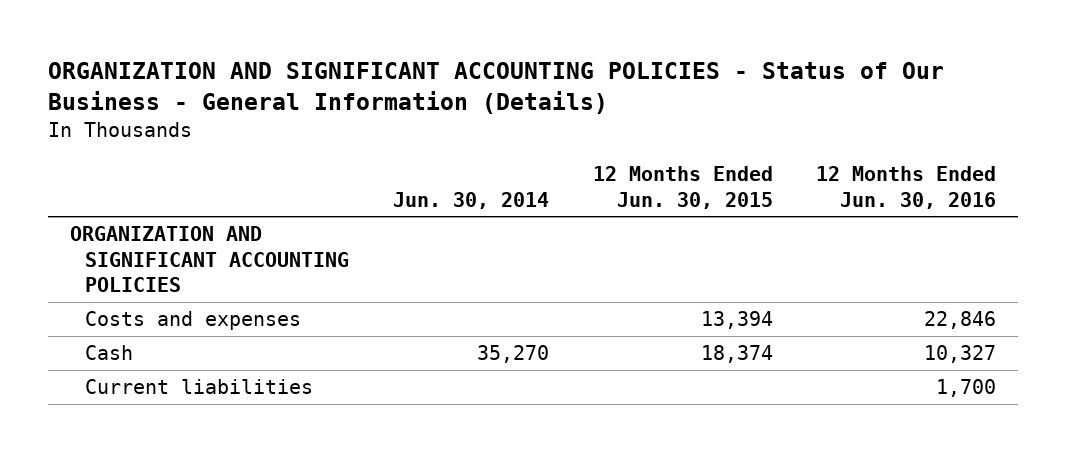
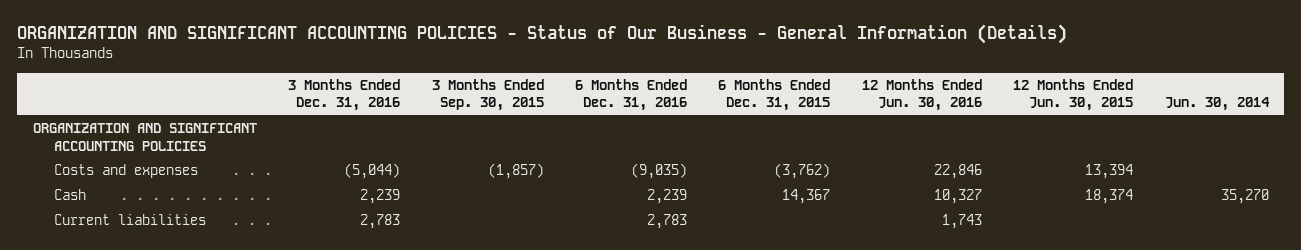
none -> [288,78,401,112] 3 Months Ended Dec. 31, 2016
none -> [431,78,544,112] 3 Months Ended Sep. 30, 2015
none -> [574,78,687,112] 6 Months Ended Dec. 31, 2016
none -> [718,78,831,112] 6 Months Ended Dec. 31, 2015
[936,379,997,398] 1,700 -> [941,214,982,230] 1,743

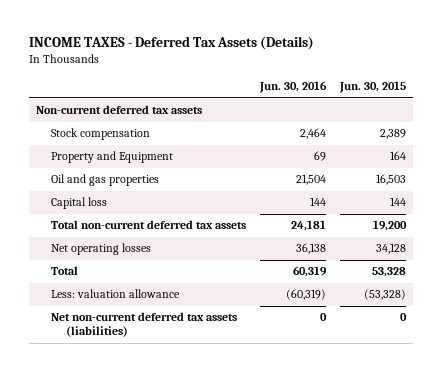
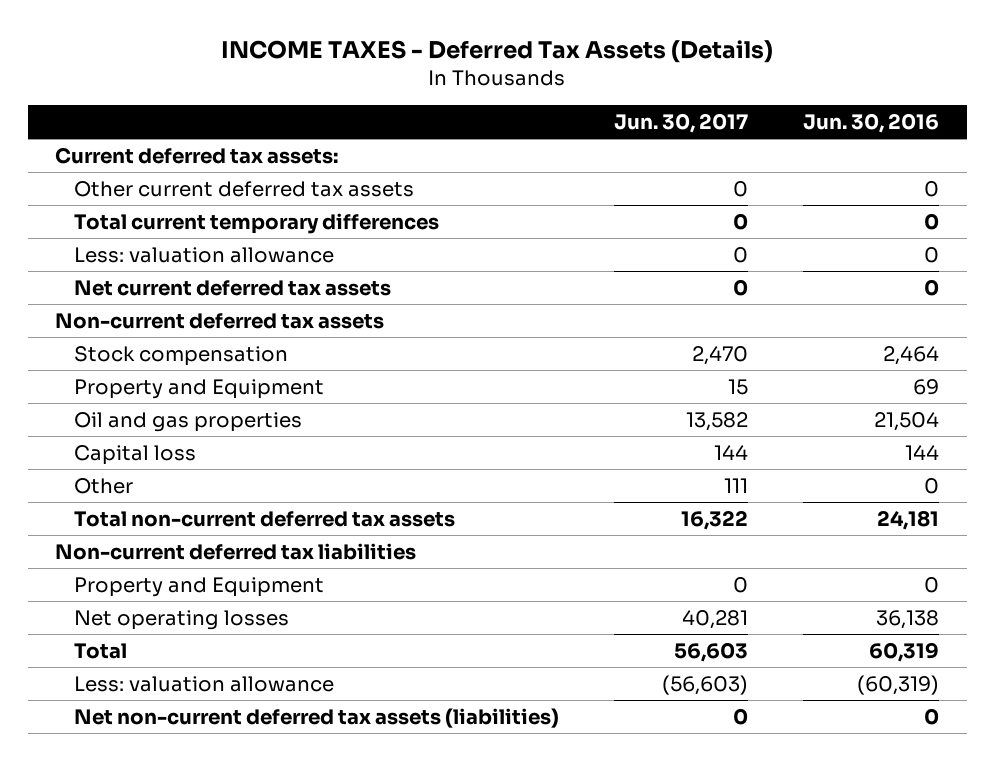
[339,81,407,94] Jun. 30, 2015 -> none
none -> [614,112,749,133] Jun. 30, 2017
none -> [55,146,339,164] Current deferred tax assets:
none -> [74,180,415,197] Other current deferred tax assets
none -> [74,212,440,234] Total current temporary differences
none -> [74,246,335,263] Less: valuation allowance
none -> [74,279,392,296] Net current deferred tax assets
none -> [74,477,134,494] Other
none -> [55,542,417,560] Non-current deferred tax liabilities
none -> [74,576,325,597] Property and Equipment

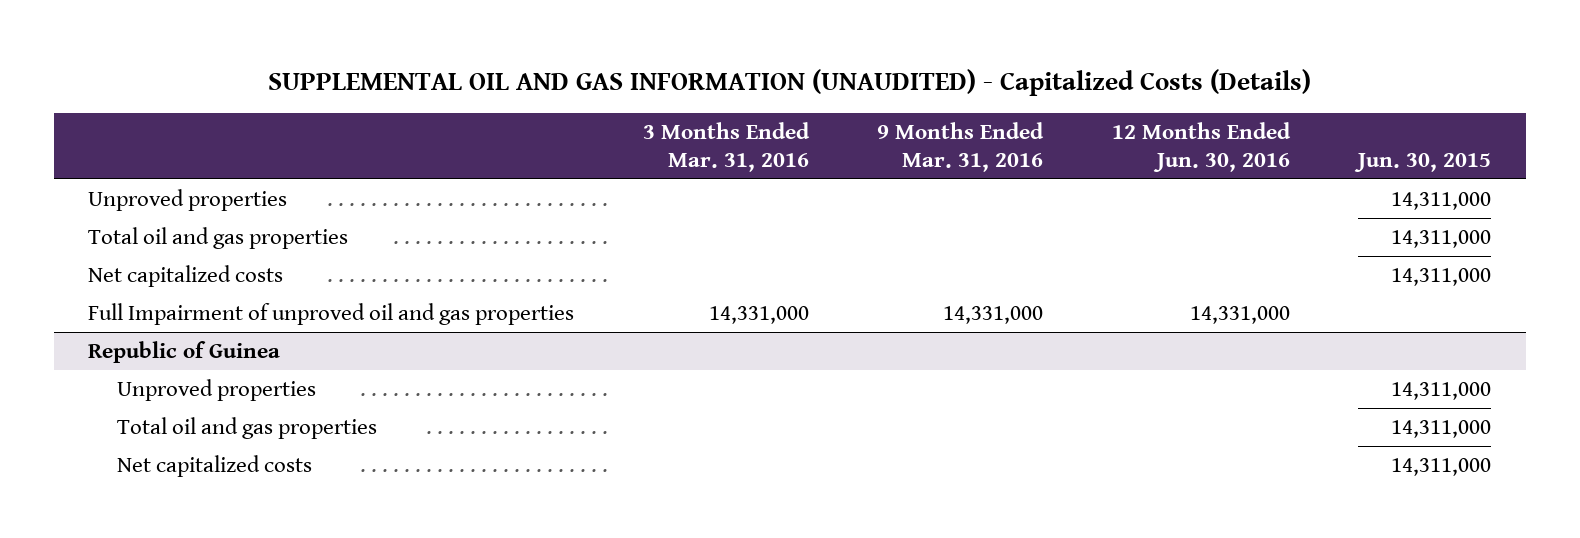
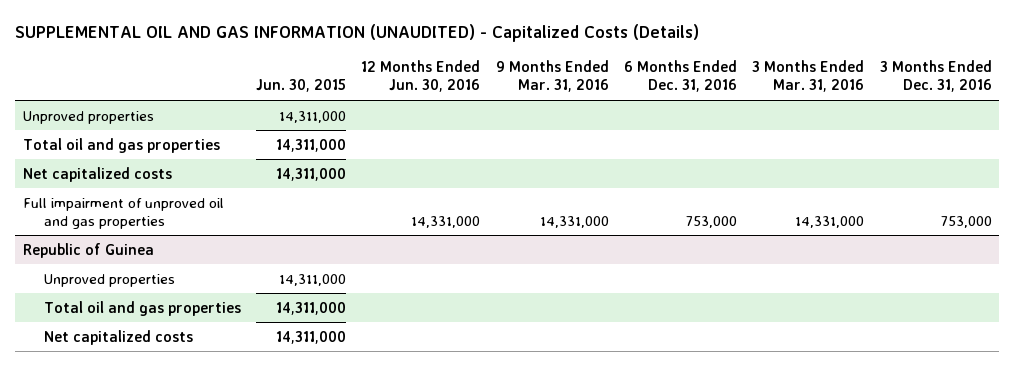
none -> [623,60,737,93] 6 Months Ended Dec. 31, 2016
none -> [879,60,992,93] 3 Months Ended Dec. 31, 2016
[88,303,575,326] Full Impairment of unproved oil and gas properties -> [22,197,224,229] Full impairment of unproved oil and gas properties

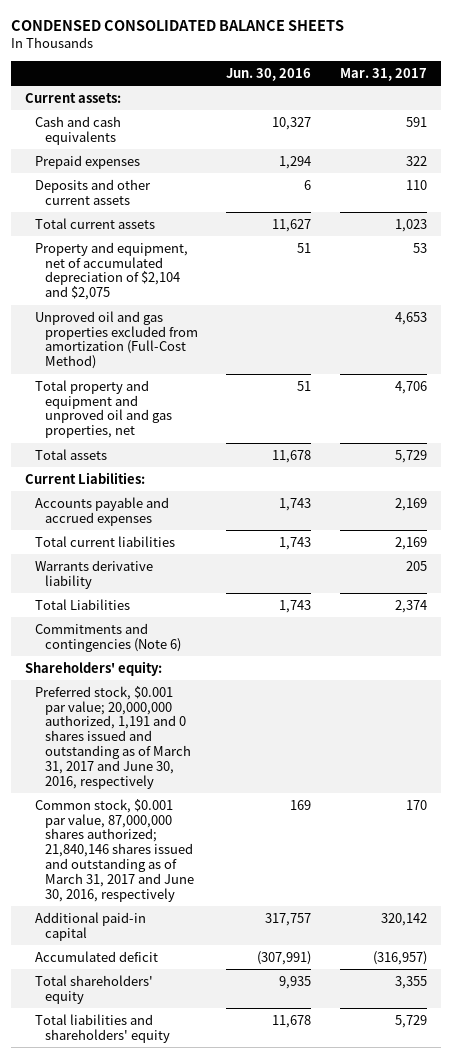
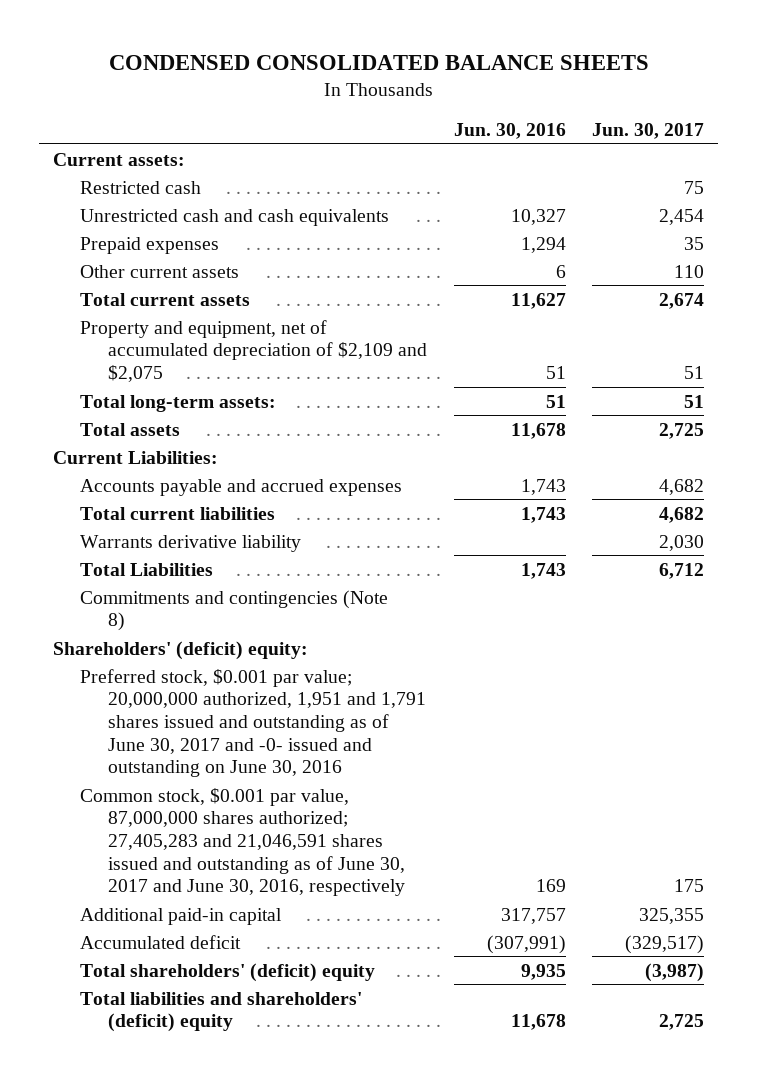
[339,67,427,81] Mar. 31, 2017 -> none
none -> [592,122,705,139] Jun. 30, 2017
none -> [80,180,202,194] Restricted cash
[35,115,122,145] Cash and cash equivalents -> [80,208,390,226] Unrestricted cash and cash equivalents
[35,178,152,205] Deposits and other current assets -> [80,264,240,278] Other current assets
[35,310,198,370] Unproved oil and gas properties excluded from amortization (Full-Cost Method) -> none
[35,379,172,439] Total property and equipment and unproved oil and gas properties, net -> none
[35,241,189,301] Property and equipment, net of accumulated depreciation of $2,104 and $2,075 -> [80,319,428,382] Property and equipment, net of accumulated depreciation of $2,109 and $2,075
none -> [80,394,277,412] Total long-term assets:
[35,622,181,652] Commitments and contingencies (Note 6) -> [80,589,389,632] Commitments and contingencies (Note 8)
[25,660,163,676] Shareholders' equity: -> [52,640,308,660] Shareholders' (deficit) equity:
[35,685,191,789] Preferred stock, $0.001 par value; 20,000,000 authorized, 1,191 and 0 shares issued and outstanding as of March 31, 2017 and June 30, 2016, respectively -> [80,668,427,778] Preferred stock, $0.001 par value; 20,000,000 authorized, 1,951 and 1,791 shares issued and outstanding as of June 30, 2017 and -0- issued and outstanding on June 30, 2016
[35,798,194,902] Common stock, $0.001 par value, 87,000,000 shares authorized; 21,840,146 shares issued and outstanding as of March 31, 2017 and June 30, 2016, respectively -> [80,787,406,897] Common stock, $0.001 par value, 87,000,000 shares authorized; 27,405,283 and 21,046,591 shares issued and outstanding as of June 30, 2017 and June 30, 2016, respectively
[35,974,154,1004] Total shareholders' equity -> [80,962,376,982] Total shareholders' (deficit) equity
[35,1013,170,1043] Total liabilities and shareholders' equity -> [80,991,363,1033] Total liabilities and shareholders' (deficit) equity

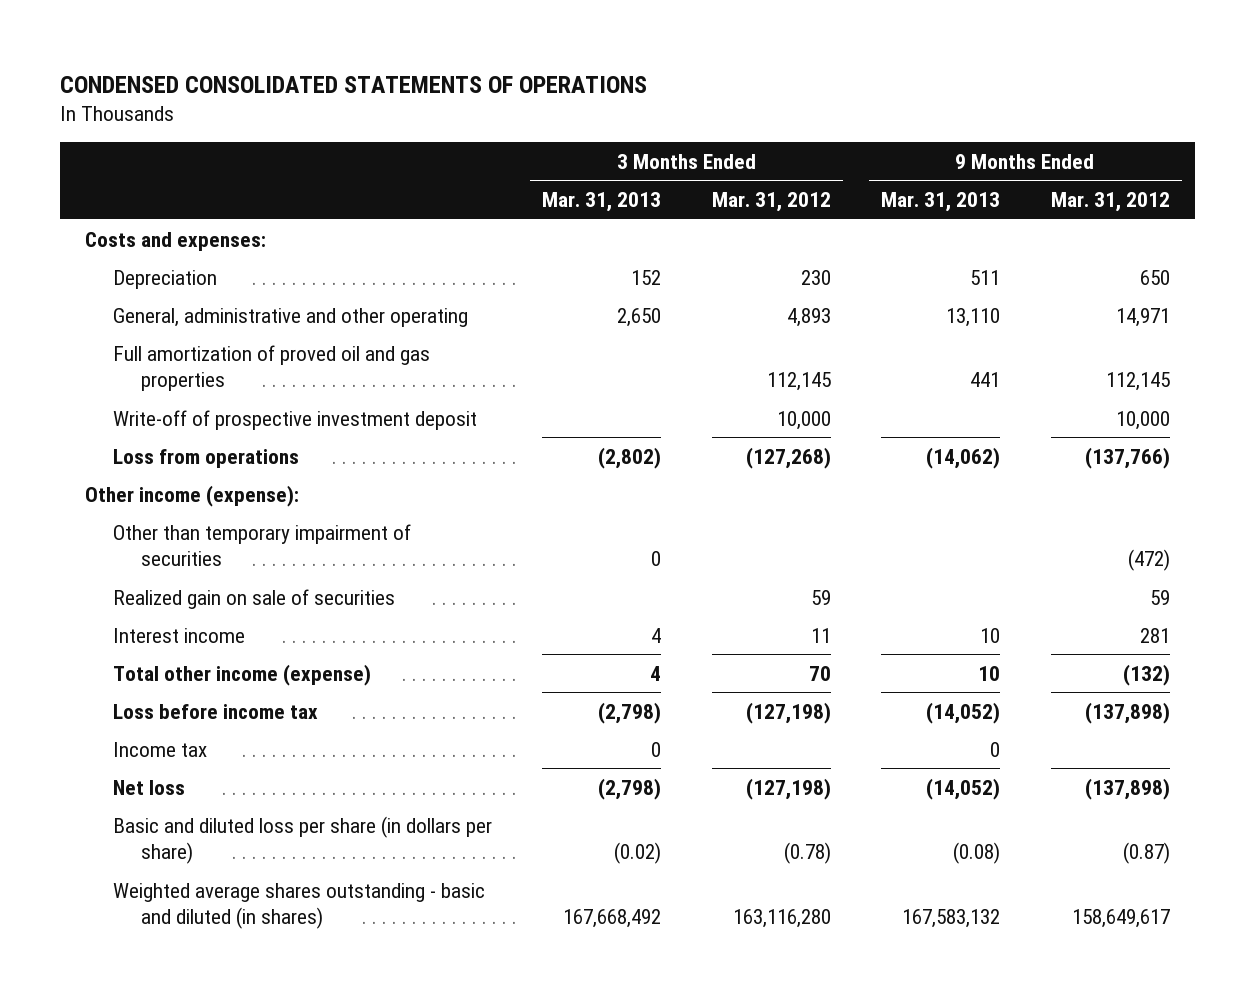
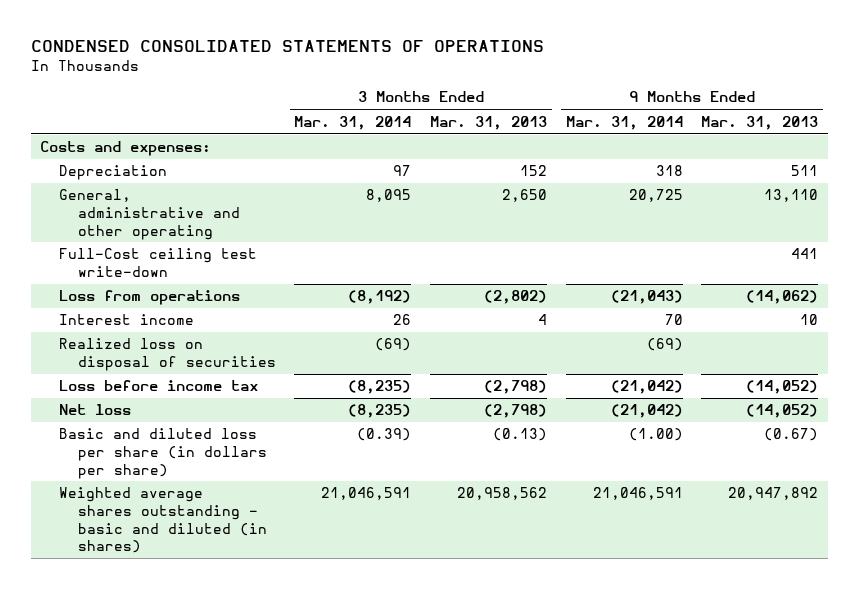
[711,191,831,212] Mar. 31, 2012 -> none
[1050,191,1170,212] Mar. 31, 2012 -> none
none -> [294,115,412,130] Mar. 31, 2014
none -> [565,115,683,130] Mar. 31, 2014
[113,409,478,430] Write-off of prospective investment deposit -> none
[113,344,431,392] Full amortization of proved oil and gas properties -> [58,248,257,277] Full-Cost ceiling test write-down
[85,484,300,507] Other income (expense): -> none
[113,523,412,567] Other than temporary impairment of securities -> none
[113,588,396,609] Realized gain on sale of securities -> none
[113,663,372,686] Total other income (expense) -> none
none -> [58,338,276,371] Realized loss on disposal of securities
[113,741,208,757] Income tax -> none
[614,842,662,865] (0.02) -> [492,428,547,442] (0.13)
[953,842,1001,865] (0.08) -> [764,428,819,442] (0.67)
[563,909,662,929] 167,668,492 -> [456,487,547,501] 20,958,562
[902,909,1001,929] 167,583,132 -> [728,487,819,501] 20,947,892

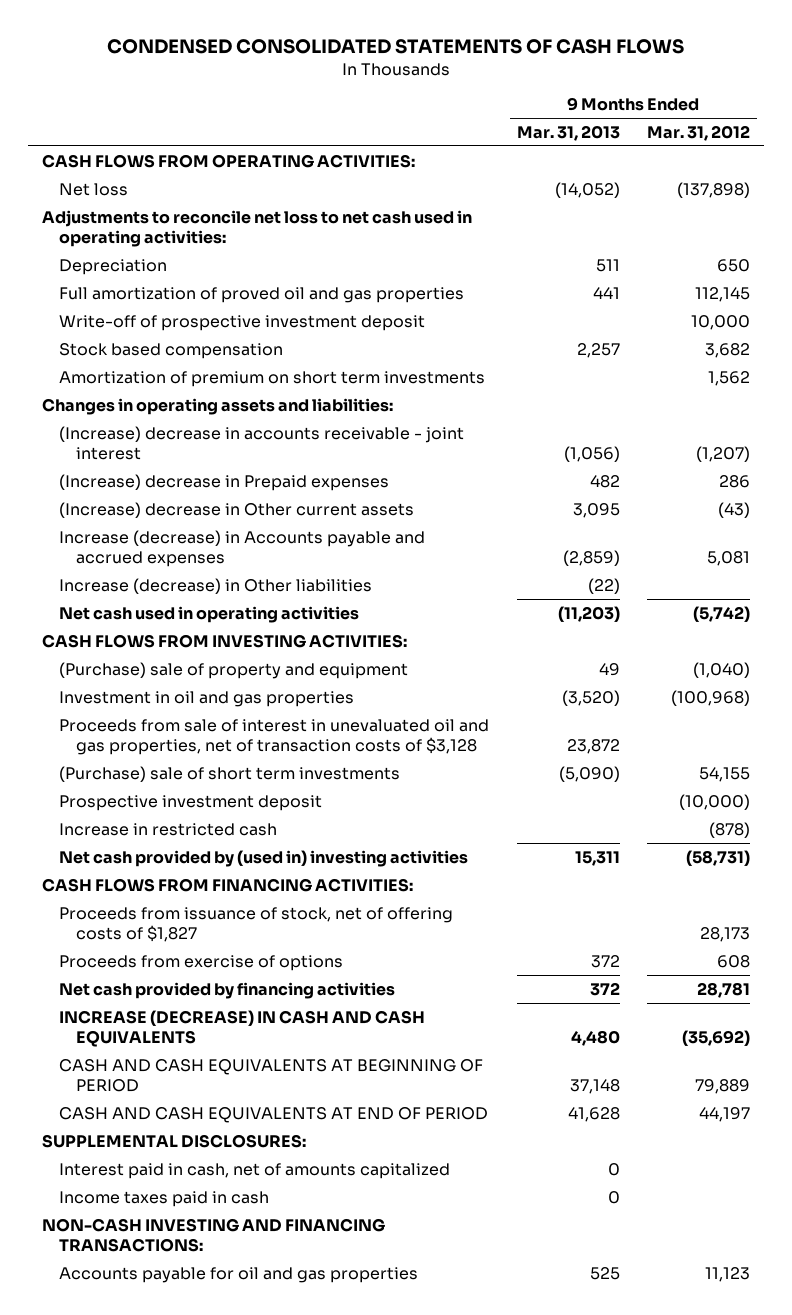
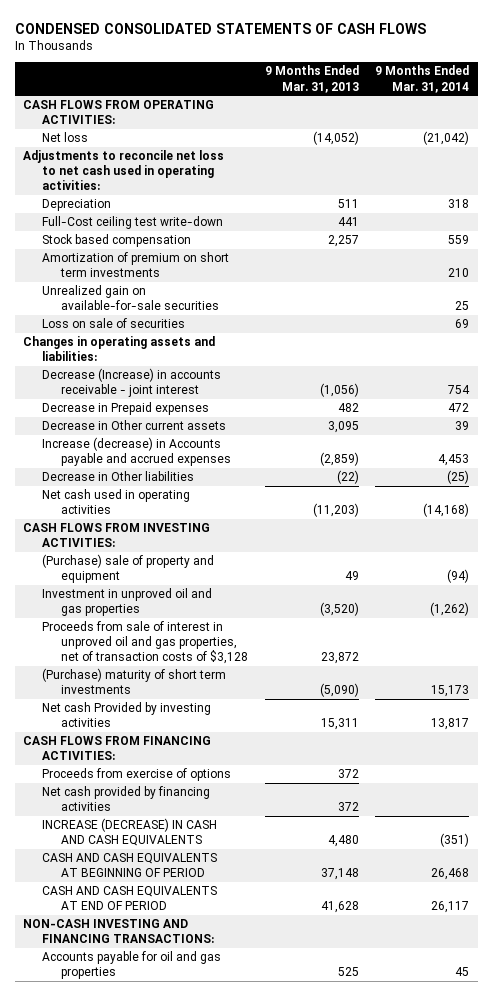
[647,124,751,141] Mar. 31, 2012 -> none
none -> [375,65,470,93] 9 Months Ended Mar. 31, 2014
[59,314,426,331] Write-off of prospective investment deposit -> none
[59,286,465,303] Full amortization of proved oil and gas properties -> [42,216,224,230] Full-Cost ceiling test write-down
none -> [42,285,220,311] Unrealized gain on available-for-sale securities
none -> [42,318,186,329] Loss on sale of securities
[59,425,465,460] (Increase) decrease in accounts receivable - joint interest -> [42,368,222,398] Decrease (Increase) in accounts receivable - joint interest
[59,473,390,491] (Increase) decrease in Prepaid expenses -> [42,402,210,416] Decrease in Prepaid expenses
[59,501,415,518] (Increase) decrease in Other current assets -> [42,420,227,431] Decrease in Other current assets
[59,577,373,594] Increase (decrease) in Other liabilities -> [42,471,195,482] Decrease in Other liabilities
[59,794,323,811] Prospective investment deposit -> none
[59,822,278,836] Increase in restricted cash -> none
[59,690,355,707] Investment in oil and gas properties -> [42,588,213,617] Investment in unproved oil and gas properties
[59,718,490,755] Proceeds from sale of interest in unevaluated oil and gas properties, net of transaction costs of $3,128 -> [42,621,249,665] Proceeds from sale of interest in unproved oil and gas properties, net of transaction costs of $3,128
[59,765,401,782] (Purchase) sale of short term investments -> [42,668,227,695] (Purchase) maturity of short term investments
[59,849,469,867] Net cash provided by (used in) investing activities -> [42,702,212,728] Net cash Provided by investing activities
[59,906,454,942] Proceeds from issuance of stock, net of offering costs of $1,827 -> none
[42,1133,307,1148] SUPPLEMENTAL DISCLOSURES: -> none
[59,1162,451,1179] Interest paid in cash, net of amounts capitalized -> none
[59,1190,270,1207] Income taxes paid in cash -> none

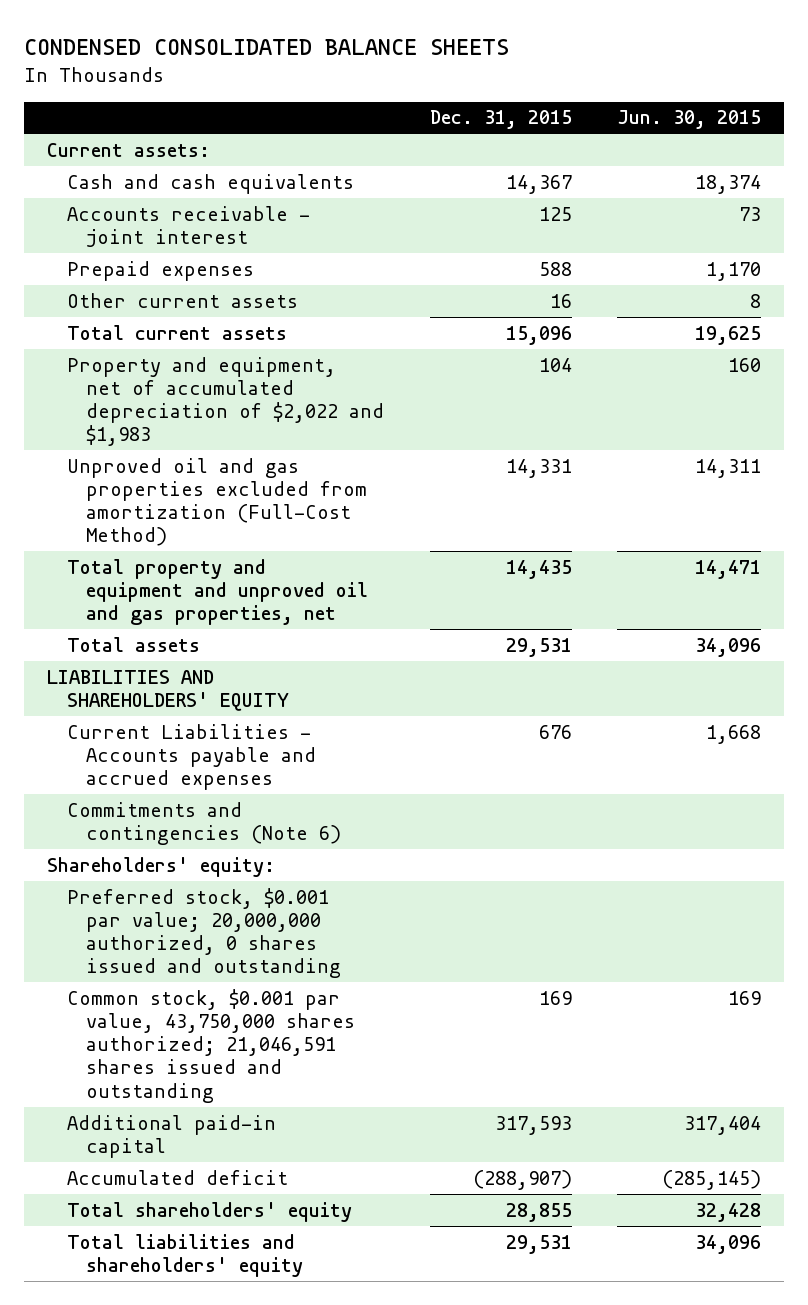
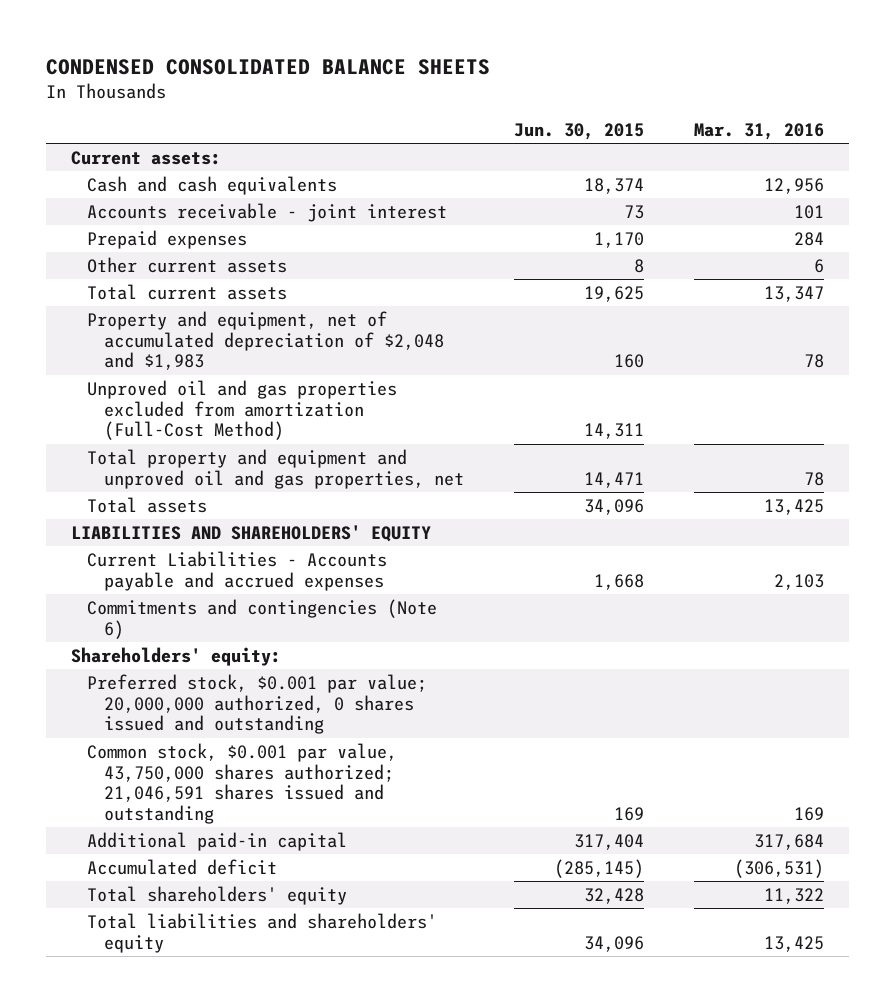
[429,110,572,130] Dec. 31, 2015 -> none
none -> [694,123,825,141] Mar. 31, 2016
[66,356,385,447] Property and equipment, net of accumulated depreciation of $2,022 and $1,983 -> [87,310,445,371] Property and equipment, net of accumulated depreciation of $2,048 and $1,983

